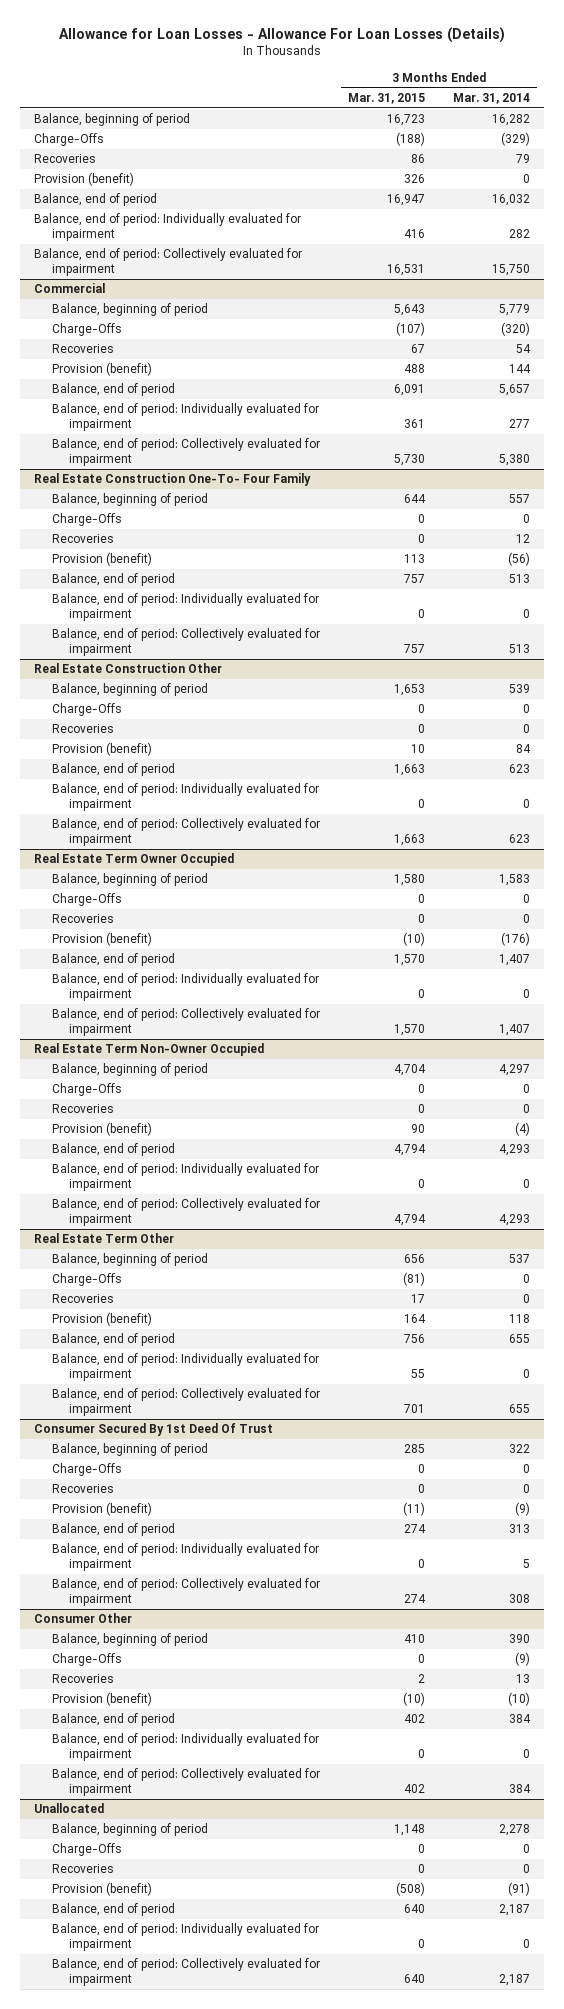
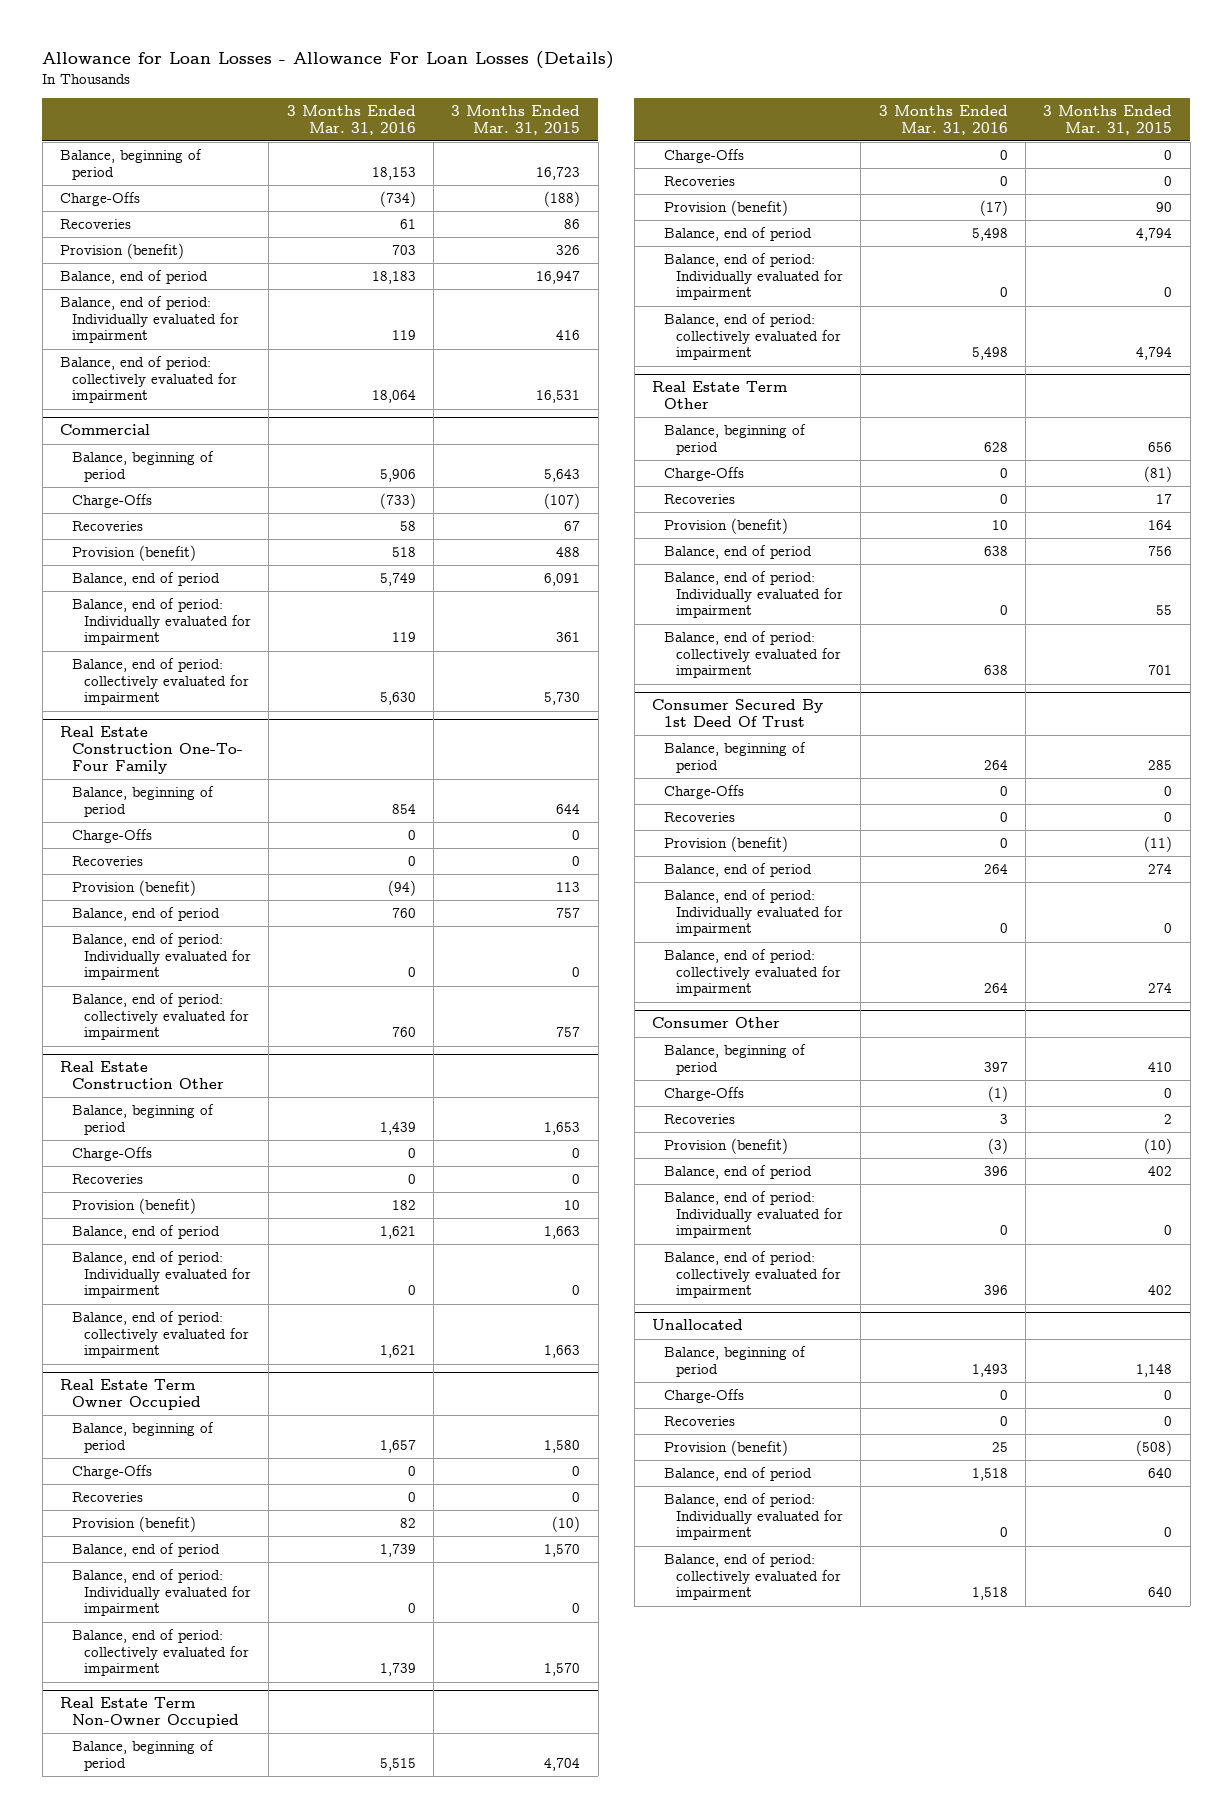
[453,92,531,104] Mar. 31, 2014 -> none
none -> [286,104,416,135] 3 Months Ended Mar. 31, 2016
[33,248,302,276] Balance, end of period: Collectively evaluated for impairment -> [59,356,237,404] Balance, end of period: collectively evaluated for impairment
[51,438,320,466] Balance, end of period: Collectively evaluated for impairment -> [71,658,249,706] Balance, end of period: collectively evaluated for impairment
[51,628,320,656] Balance, end of period: Collectively evaluated for impairment -> [71,993,249,1041] Balance, end of period: collectively evaluated for impairment
[51,818,320,846] Balance, end of period: Collectively evaluated for impairment -> [71,1311,249,1359] Balance, end of period: collectively evaluated for impairment
[51,1008,320,1036] Balance, end of period: Collectively evaluated for impairment -> [71,1629,249,1677] Balance, end of period: collectively evaluated for impairment
[51,1198,320,1226] Balance, end of period: Collectively evaluated for impairment -> [663,313,841,361] Balance, end of period: collectively evaluated for impairment
[51,1388,320,1416] Balance, end of period: Collectively evaluated for impairment -> [663,631,841,679] Balance, end of period: collectively evaluated for impairment
[51,1578,320,1606] Balance, end of period: Collectively evaluated for impairment -> [663,949,841,997] Balance, end of period: collectively evaluated for impairment
[51,1768,320,1796] Balance, end of period: Collectively evaluated for impairment -> [663,1251,841,1299] Balance, end of period: collectively evaluated for impairment
[51,1958,320,1986] Balance, end of period: Collectively evaluated for impairment -> [663,1553,841,1601] Balance, end of period: collectively evaluated for impairment

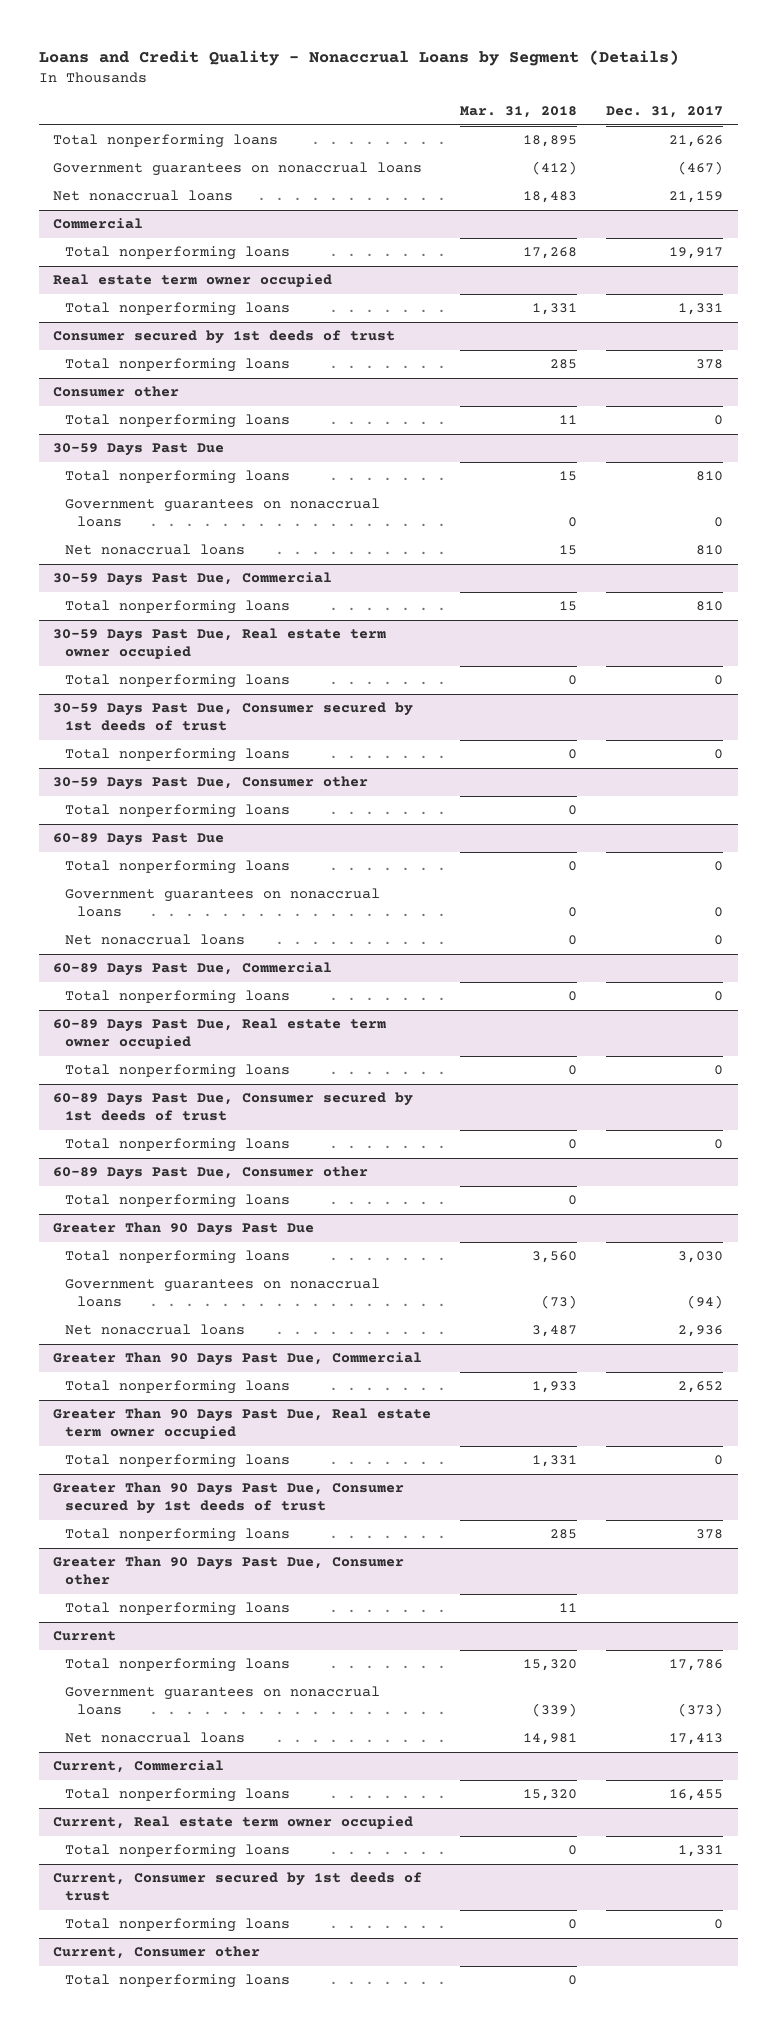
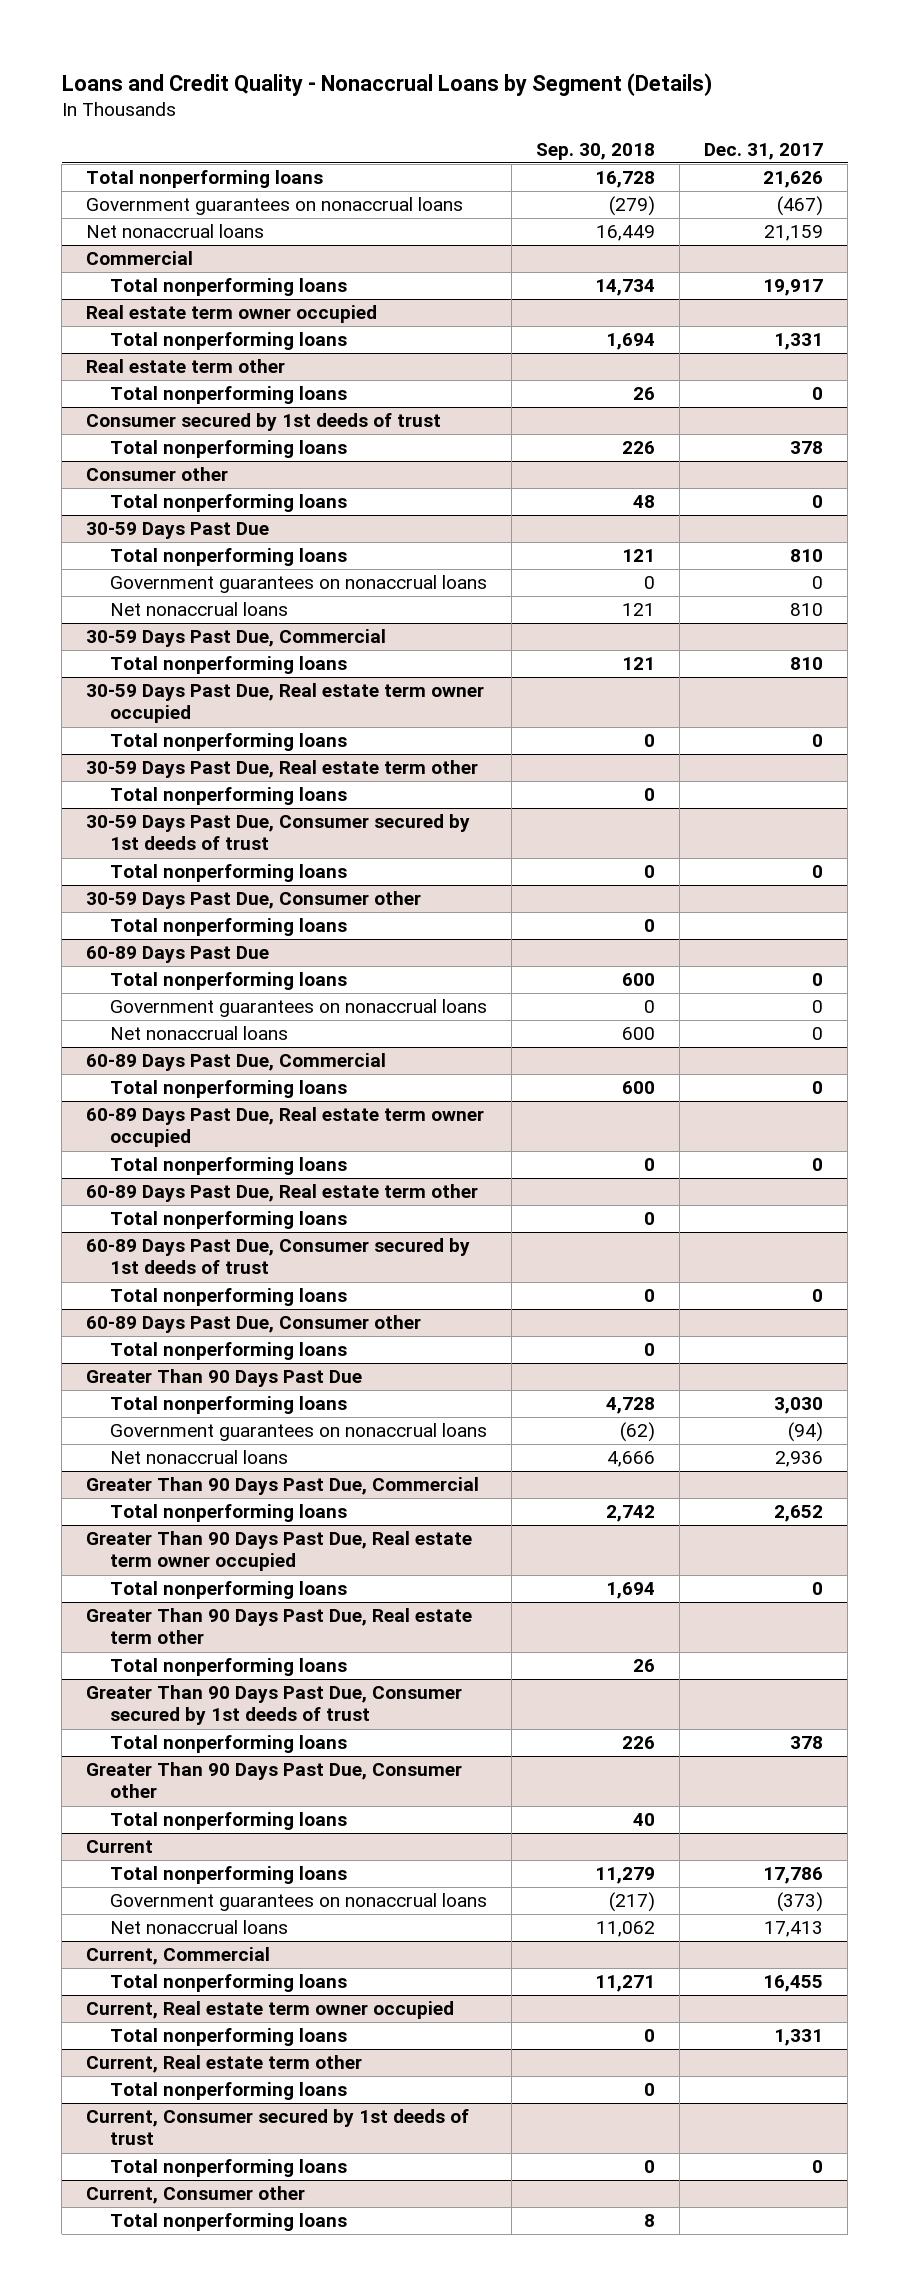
[460,106,578,119] Mar. 31, 2018 -> none
none -> [536,142,656,160] Sep. 30, 2018
none -> [86,359,286,374] Real estate term other
none -> [110,386,348,405] Total nonperforming loans
none -> [86,760,479,779] 30-59 Days Past Due, Real estate term other
none -> [110,787,348,806] Total nonperforming loans
none -> [86,1184,479,1203] 60-89 Days Past Due, Real estate term other
none -> [110,1211,348,1230] Total nonperforming loans
none -> [86,1608,473,1645] Greater Than 90 Days Past Due, Real estate term other
none -> [110,1658,348,1677] Total nonperforming loans
none -> [86,2055,363,2074] Current, Real estate term other
none -> [110,2082,348,2101] Total nonperforming loans

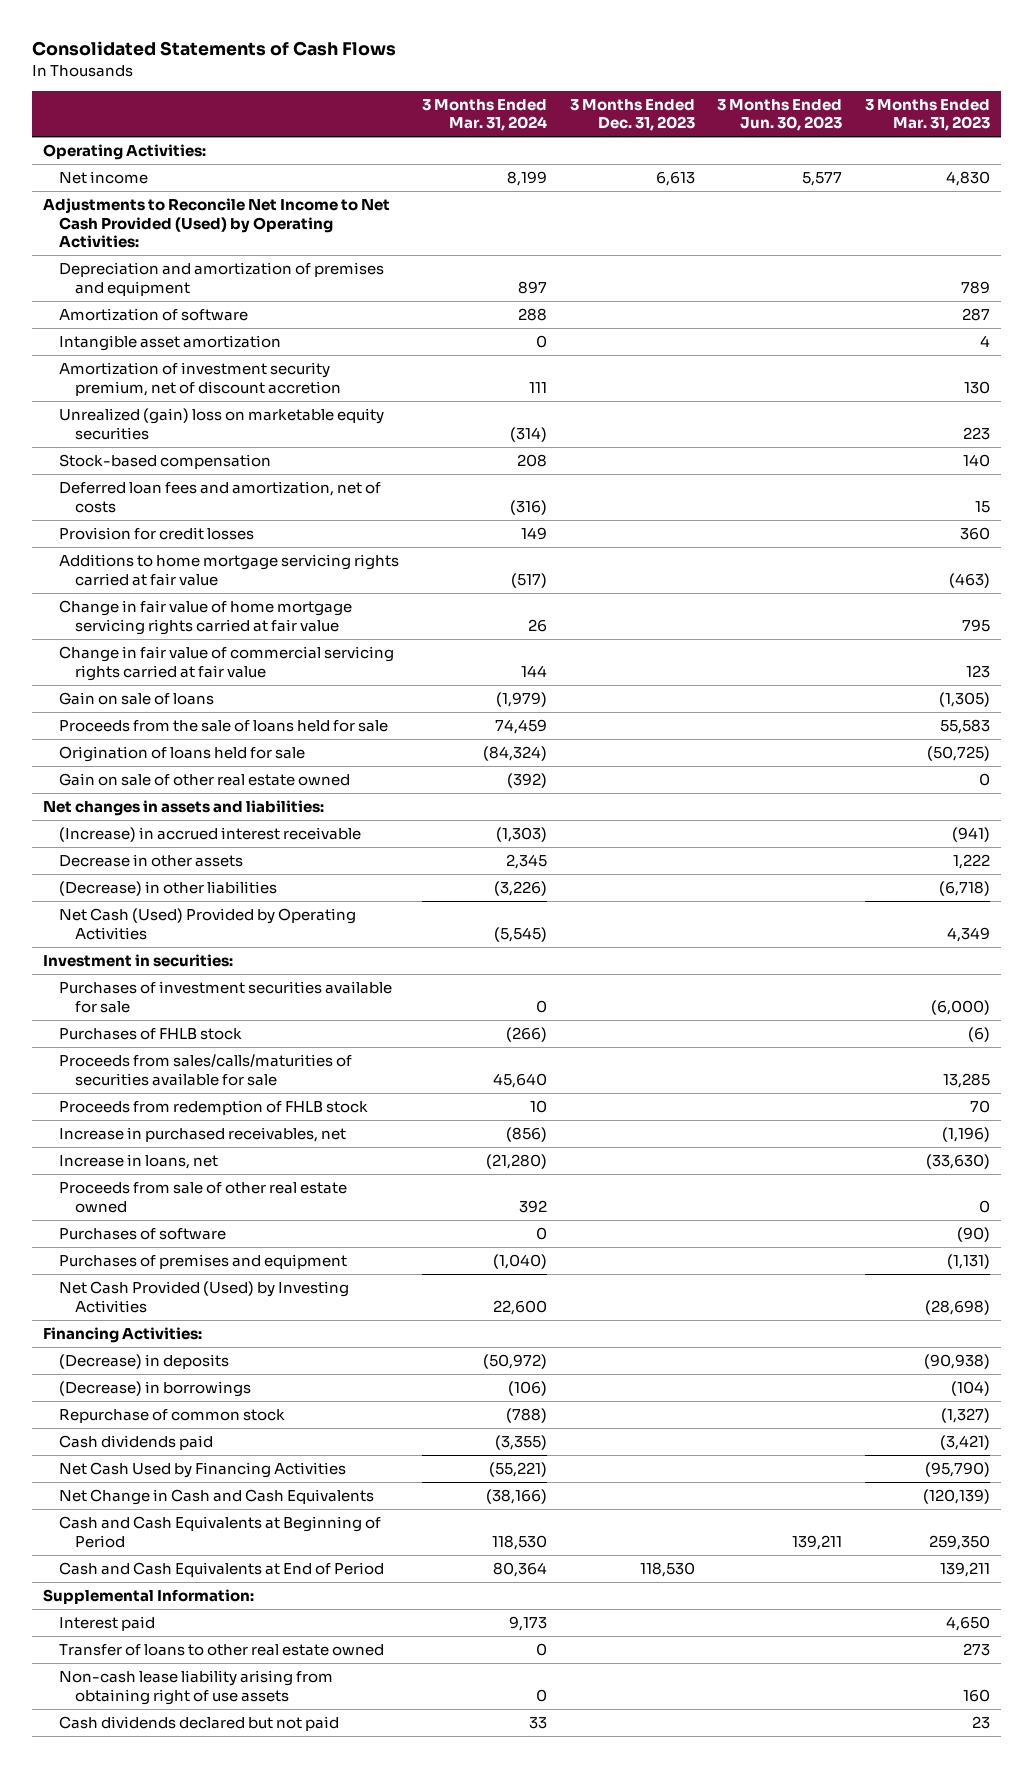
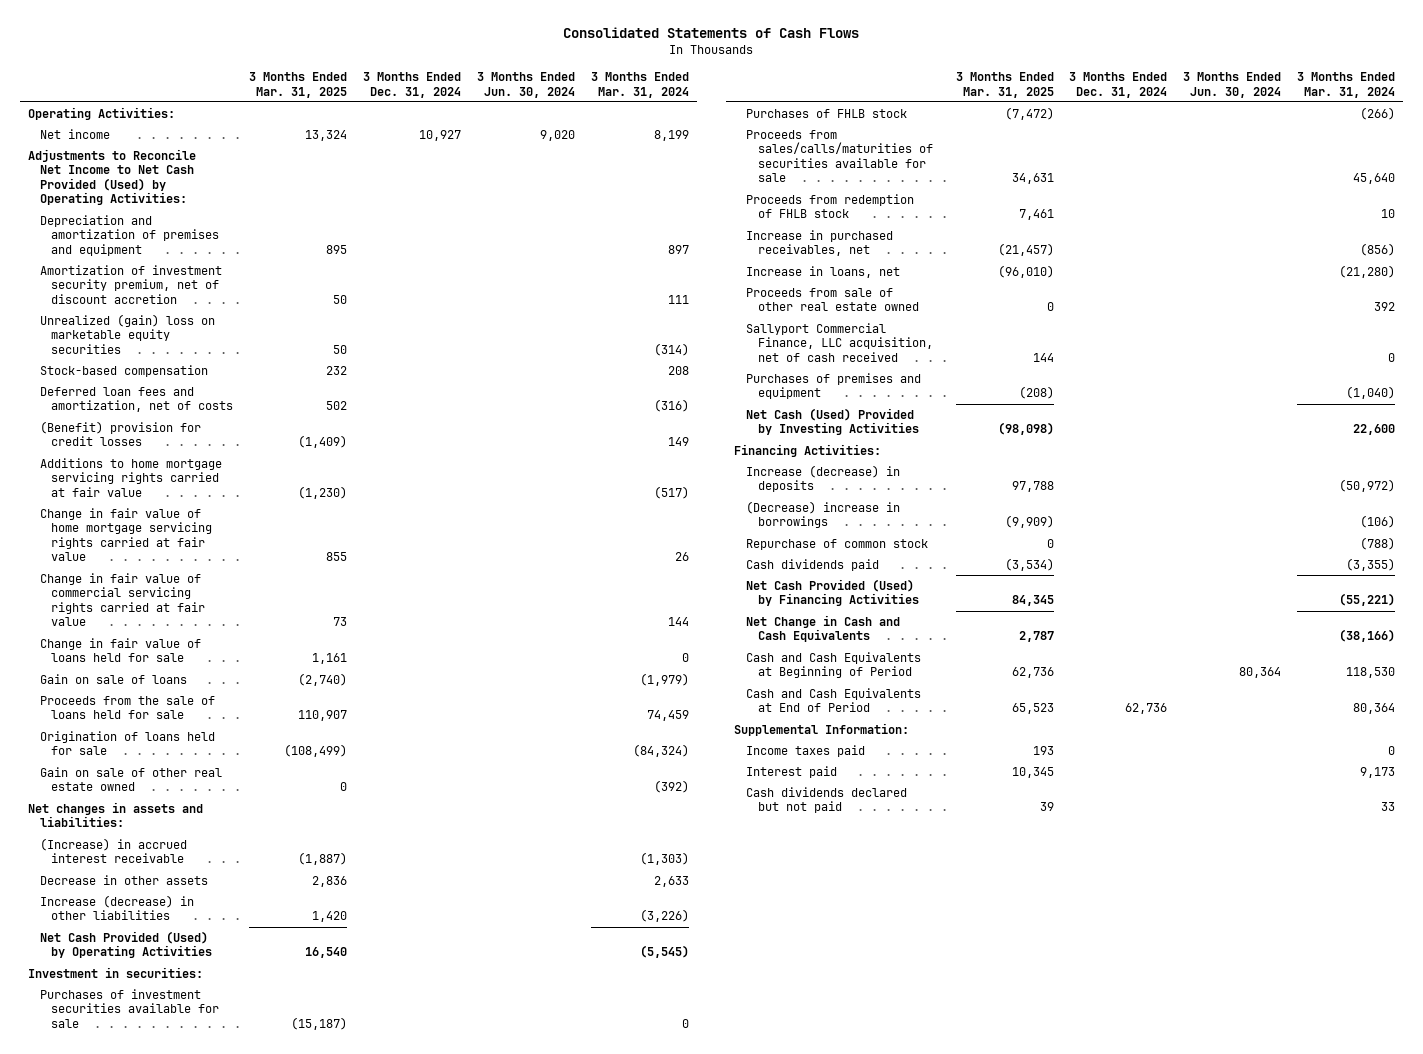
[569,98,695,132] 3 Months Ended Dec. 31, 2023 -> none
[717,98,843,132] 3 Months Ended Jun. 30, 2023 -> none
[864,98,990,132] 3 Months Ended Mar. 31, 2023 -> none
none -> [249,72,348,98] 3 Months Ended Mar. 31, 2025
none -> [363,72,462,98] 3 Months Ended Dec. 31, 2024
none -> [476,72,575,98] 3 Months Ended Jun. 30, 2024
[59,308,249,322] Amortization of software -> none
[59,335,282,352] Intangible asset amortization -> none
[59,527,255,541] Provision for credit losses -> [39,420,201,447] (Benefit) provision for credit losses
none -> [39,637,201,663] Change in fair value of loans held for sale
[505,854,547,870] 2,345 -> [653,875,689,887] 2,633
[59,881,278,897] (Decrease) in other liabilities -> [39,894,194,921] Increase (decrease) in other liabilities
[59,908,357,940] Net Cash (Used) Provided by Operating Activities -> [39,930,213,959] Net Cash Provided (Used) by Operating Activities
[59,1228,227,1241] Purchases of software -> none
none -> [745,322,933,362] Sallyport Commercial Finance, LLC acquisition, net of cash received
[59,1281,350,1313] Net Cash Provided (Used) by Investing Activities -> [745,407,919,436] Net Cash (Used) Provided by Investing Activities
[59,1354,230,1370] (Decrease) in deposits -> [745,464,900,493] Increase (decrease) in deposits
[59,1381,252,1398] (Decrease) in borrowings -> [745,500,900,529] (Decrease) increase in borrowings
[59,1462,347,1479] Net Cash Used by Financing Activities -> [745,578,919,607] Net Cash Provided (Used) by Financing Activities
none -> [745,744,865,757] Income taxes paid
[59,1644,385,1657] Transfer of loans to other real estate owned -> none
[59,1670,334,1705] Non-cash lease liability arising from obtaining right of use assets -> none

